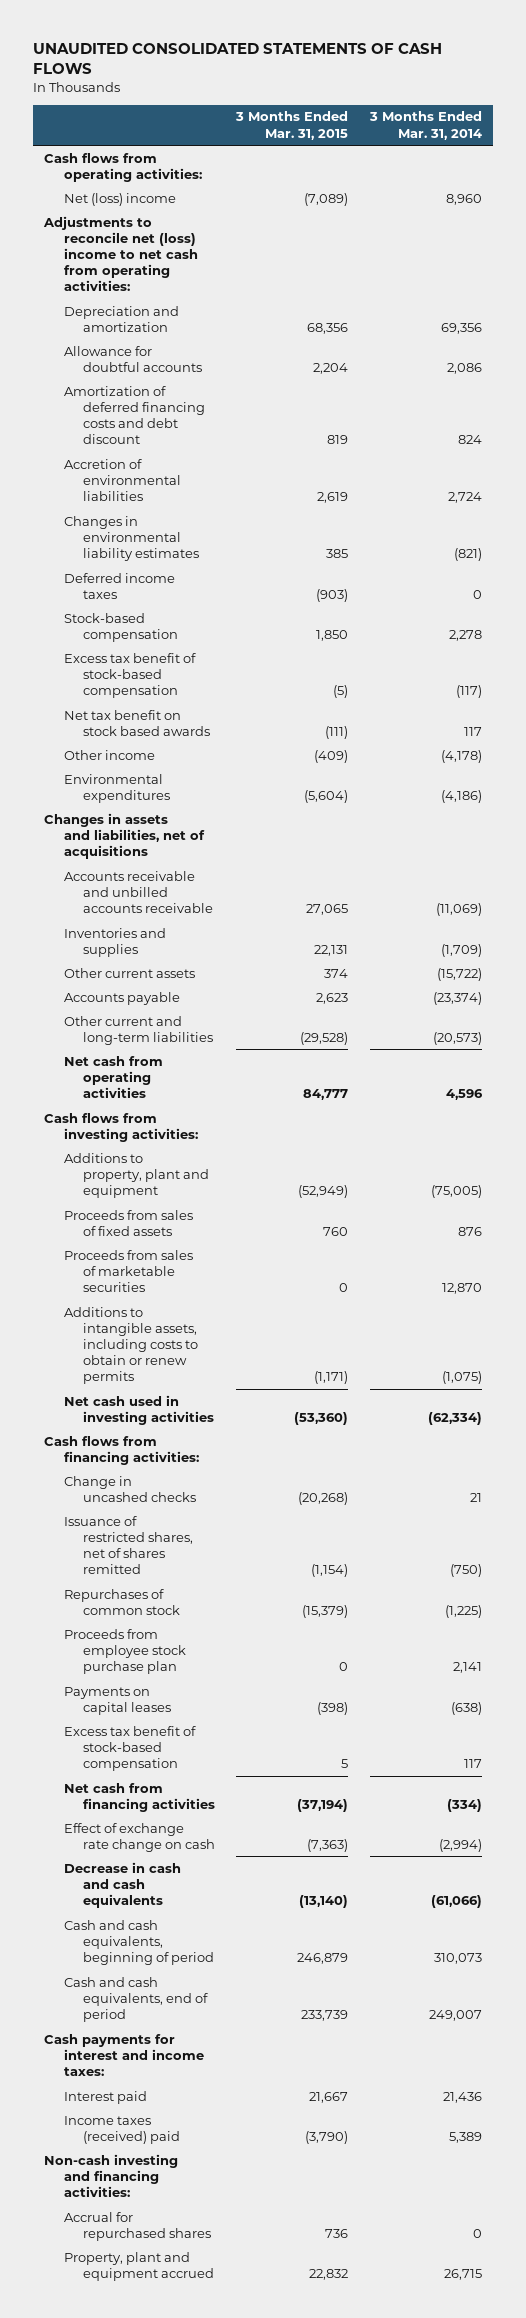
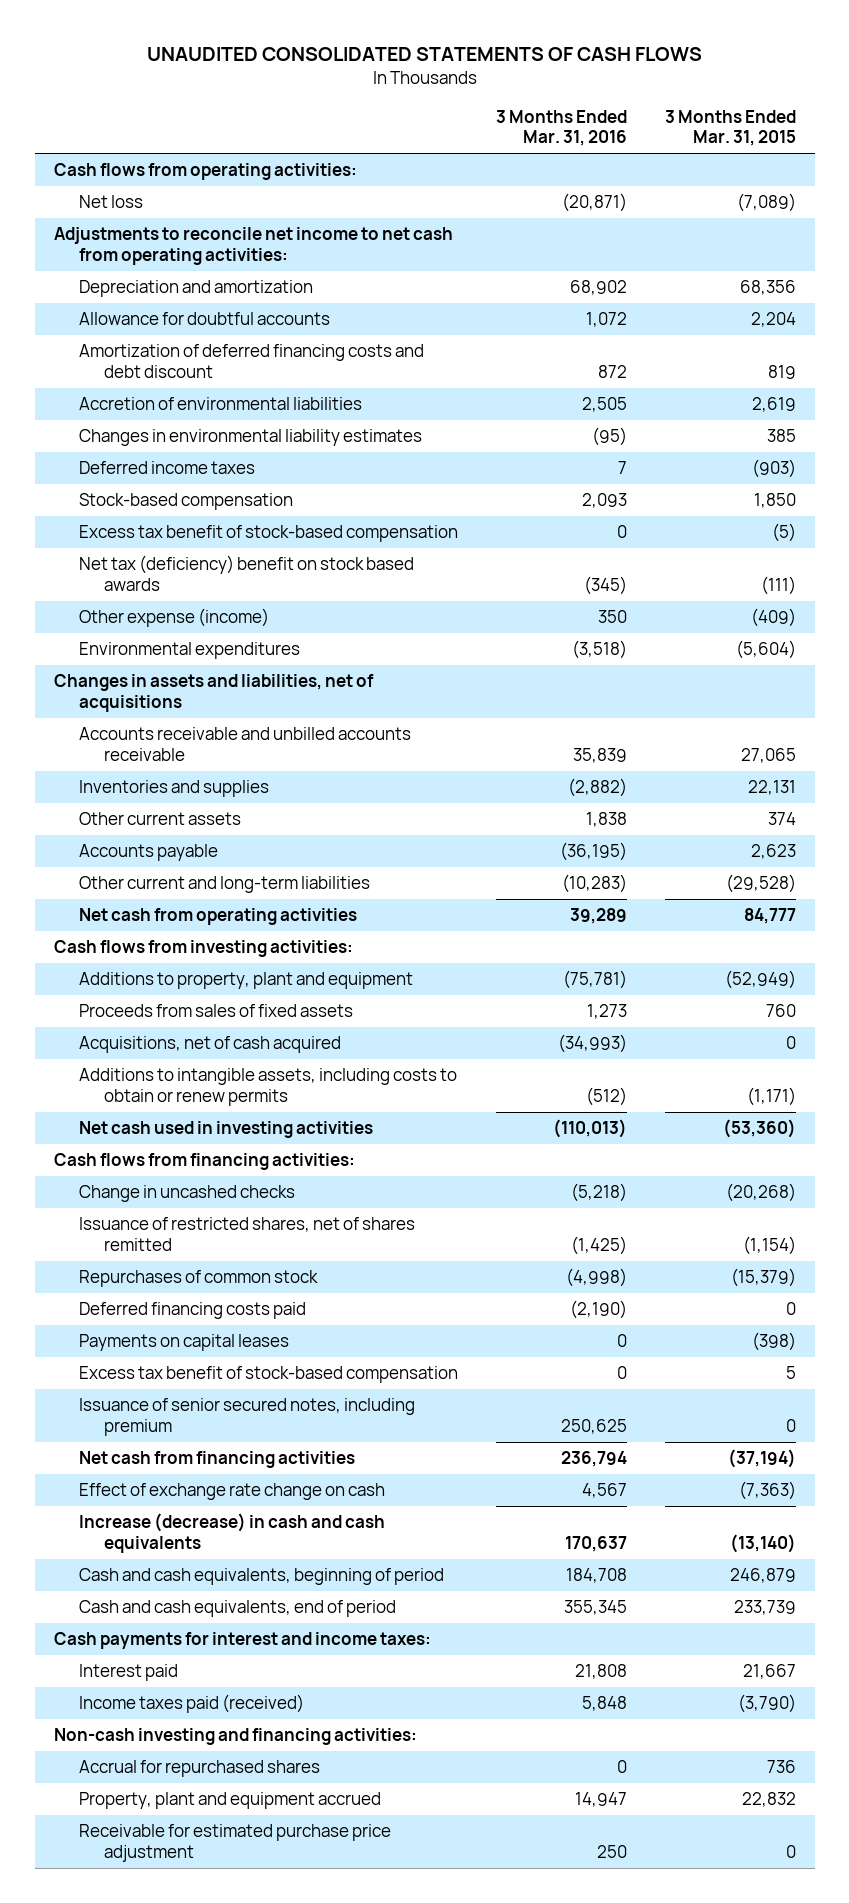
[368,111,482,140] 3 Months Ended Mar. 31, 2014 -> none
none -> [495,109,627,147] 3 Months Ended Mar. 31, 2016
[63,192,176,206] Net (loss) income -> [78,195,143,209] Net loss
[43,215,198,291] Adjustments to reconcile net (loss) income to net cash from operating activities: -> [53,227,453,265] Adjustments to reconcile net income to net cash from operating activities:
[63,709,210,736] Net tax benefit on stock based awards -> [78,555,414,591] Net tax (deficiency) benefit on stock based awards
[63,749,155,760] Other income -> [78,608,269,628] Other expense (income)
[63,1249,193,1292] Proceeds from sales of marketable securities -> none
none -> [78,1036,341,1054] Acquisitions, net of cash acquired
[63,1628,186,1674] Proceeds from employee stock purchase plan -> none
none -> [78,1302,306,1320] Deferred financing costs paid
none -> [78,1398,415,1436] Issuance of senior secured notes, including premium
[63,1861,181,1908] Decrease in cash and cash equivalents -> [78,1513,385,1553] Increase (decrease) in cash and cash equivalents
[63,2115,180,2144] Income taxes (received) paid -> [78,1694,304,1714] Income taxes paid (received)
none -> [78,1824,391,1862] Receivable for estimated purchase price adjustment

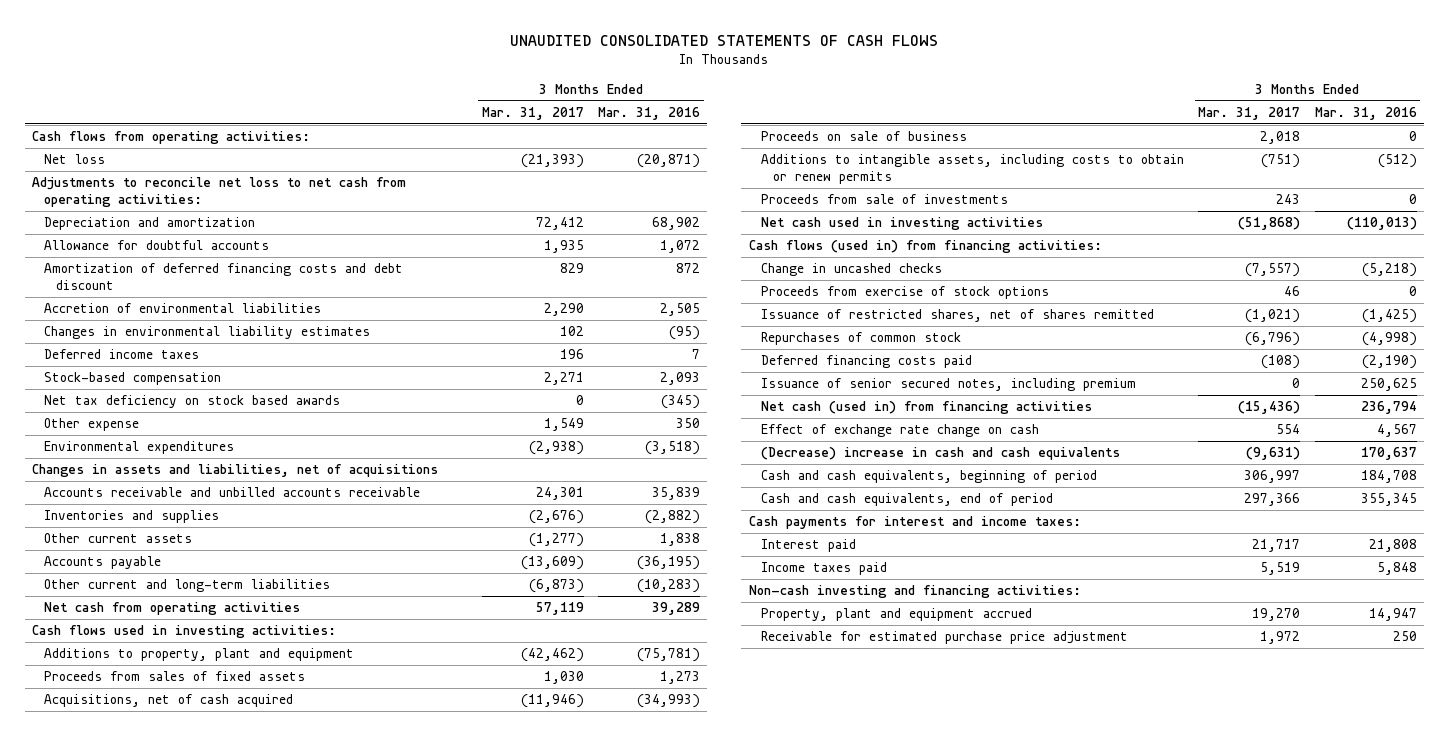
[664,109,796,147] 3 Months Ended Mar. 31, 2015 -> none
none -> [481,106,584,120] Mar. 31, 2017
[53,227,453,265] Adjustments to reconcile net income to net cash from operating activities: -> [31,177,406,208] Adjustments to reconcile net loss to net cash from operating activities:
[78,525,458,543] Excess tax benefit of stock-based compensation -> none
[78,555,414,591] Net tax (deficiency) benefit on stock based awards -> [43,395,340,409] Net tax deficiency on stock based awards
[78,608,269,628] Other expense (income) -> [43,418,139,432] Other expense
[53,940,353,958] Cash flows from investing activities: -> [31,625,336,639] Cash flows used in investing activities:
none -> [760,131,967,142] Proceeds on sale of business
none -> [760,194,1008,205] Proceeds from sale of investments
[53,1153,355,1171] Cash flows from financing activities: -> [748,240,1102,254] Cash flows (used in) from financing activities:
none -> [760,286,1049,300] Proceeds from exercise of stock options
[78,1334,289,1352] Payments on capital leases -> none
[78,1366,458,1384] Excess tax benefit of stock-based compensation -> none
[78,1451,355,1469] Net cash from financing activities -> [760,401,1092,415] Net cash (used in) from financing activities
[78,1513,385,1553] Increase (decrease) in cash and cash equivalents -> [760,447,1120,461] (Decrease) increase in cash and cash equivalents
[78,1694,304,1714] Income taxes paid (received) -> [760,562,887,576] Income taxes paid
[78,1760,320,1778] Accrual for repurchased shares -> none

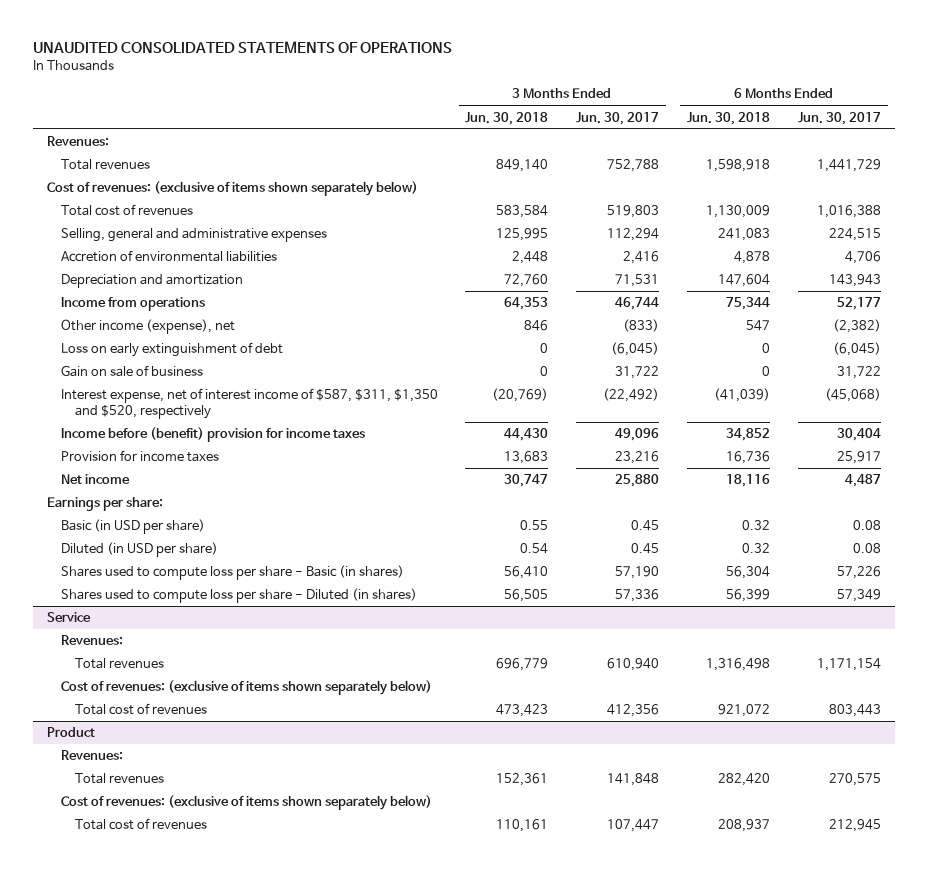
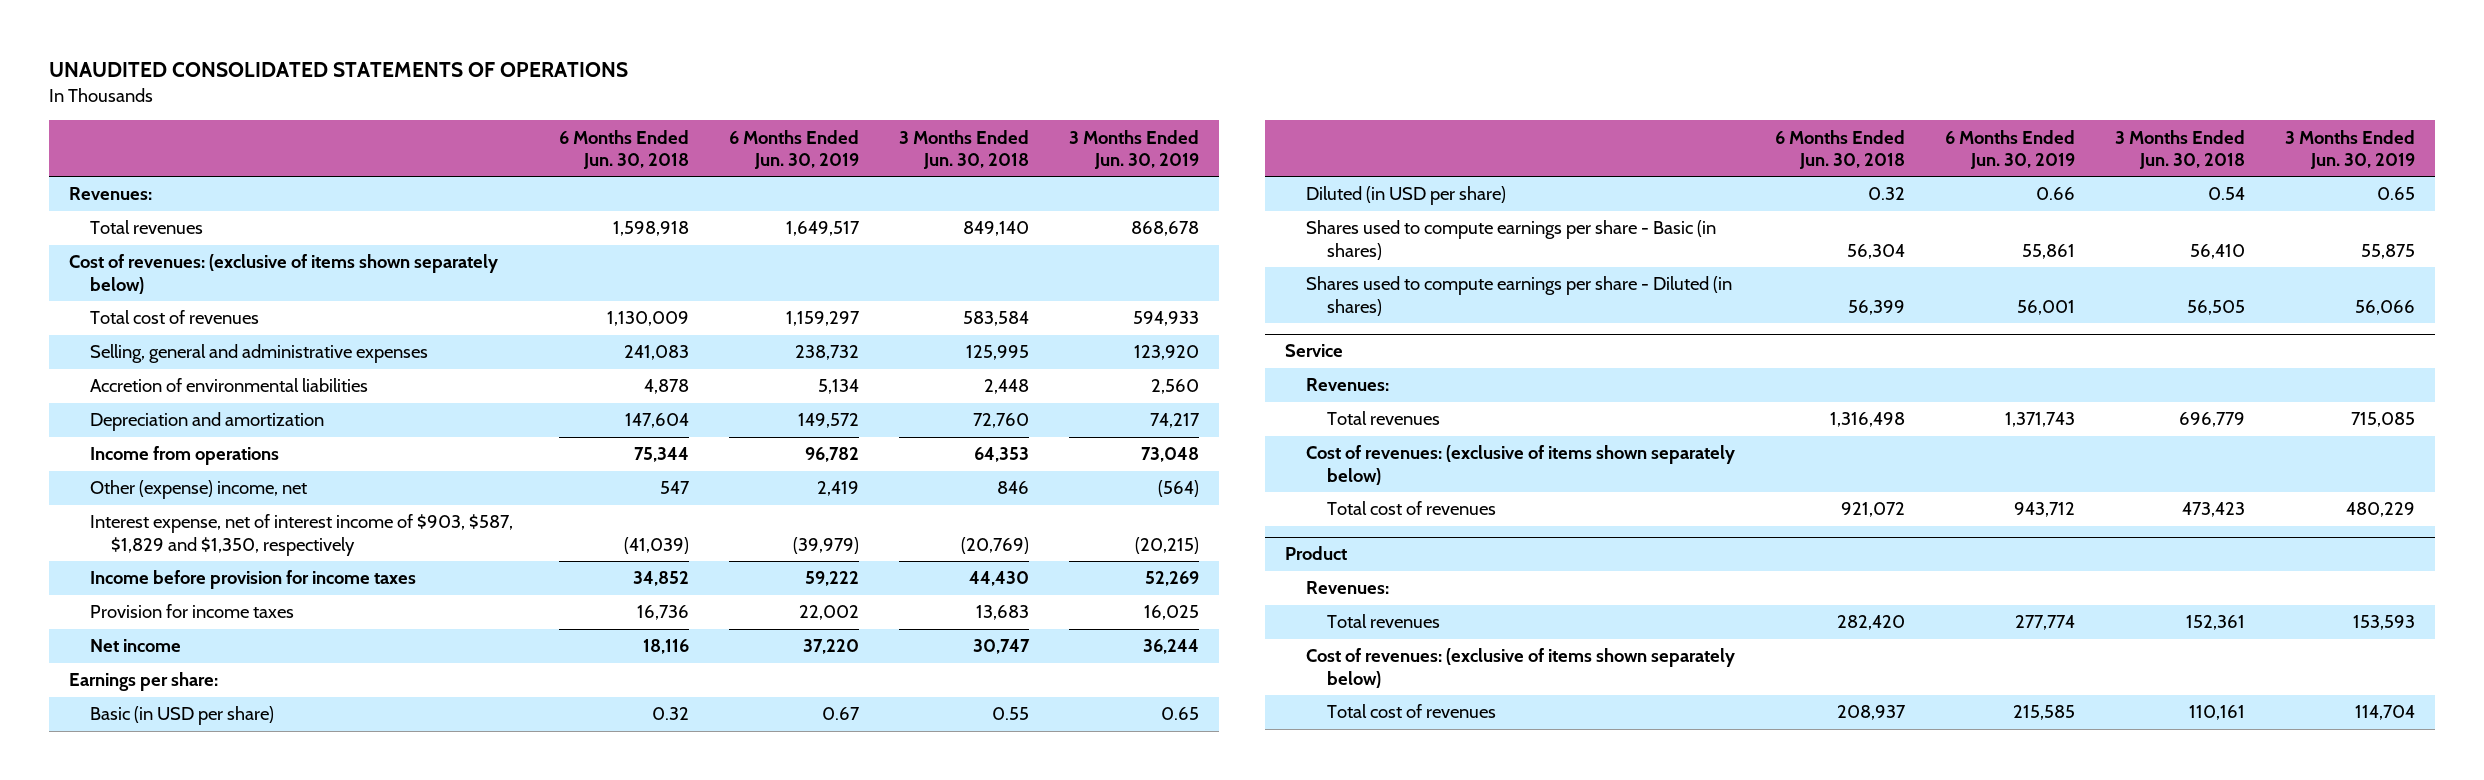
[576,111,660,125] Jun. 30, 2017 -> none
[797,111,881,125] Jun. 30, 2017 -> none
none -> [728,129,859,169] 6 Months Ended Jun. 30, 2019
none -> [1068,129,1199,169] 3 Months Ended Jun. 30, 2019
[60,342,283,358] Loss on early extinguishment of debt -> none
[60,365,203,378] Gain on sale of business -> none
[60,319,235,335] Other income (expense), net -> [89,480,307,500] Other (expense) income, net
[60,388,438,419] Interest expense, net of interest income of $587, $311, $1,350 and $520, respectively -> [89,514,513,556] Interest expense, net of interest income of $903, $587, $1,829 and $1,350, respectively
[60,427,365,443] Income before (benefit) provision for income taxes -> [89,570,416,590] Income before provision for income taxes
[60,565,404,581] Shares used to compute loss per share - Basic (in shares) -> [1305,220,1716,260] Shares used to compute earnings per share - Basic (in shares)
[60,588,417,604] Shares used to compute loss per share - Diluted (in shares) -> [1305,276,1732,316] Shares used to compute earnings per share - Diluted (in shares)

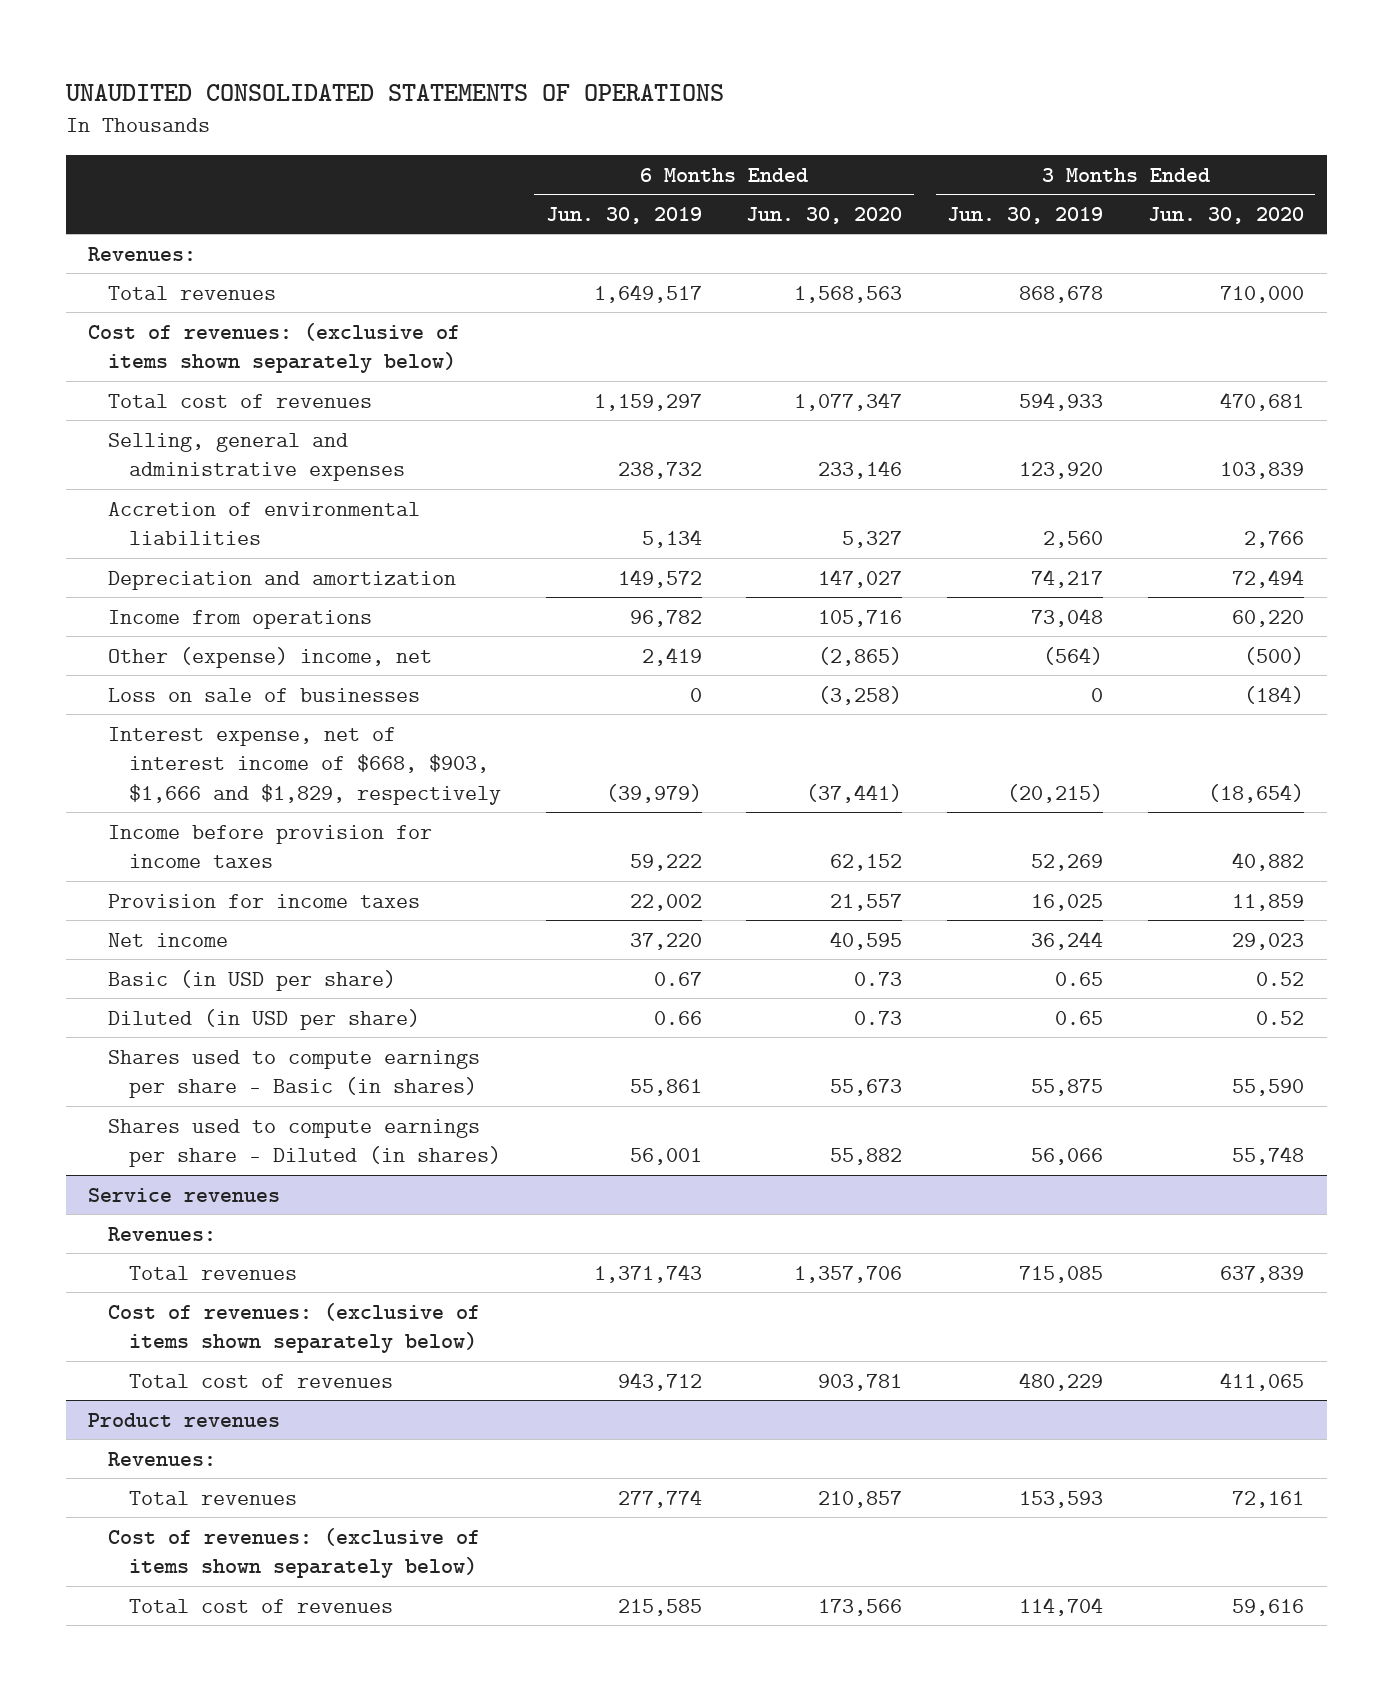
[558,129,689,169] 6 Months Ended Jun. 30, 2018 -> none
[898,129,1029,169] 3 Months Ended Jun. 30, 2018 -> none
none -> [746,206,903,224] Jun. 30, 2020
none -> [1148,206,1305,224] Jun. 30, 2020
none -> [108,687,421,702] Loss on sale of businesses
[89,514,513,556] Interest expense, net of interest income of $903, $587, $1,829 and $1,350, respectively -> [108,726,501,805] Interest expense, net of interest income of $668, $903, $1,666 and $1,829, respectively
[68,672,218,692] Earnings per share: -> none
[1284,344,1343,358] Service -> [88,1187,281,1202] Service revenues
[1284,546,1347,561] Product -> [88,1412,281,1427] Product revenues

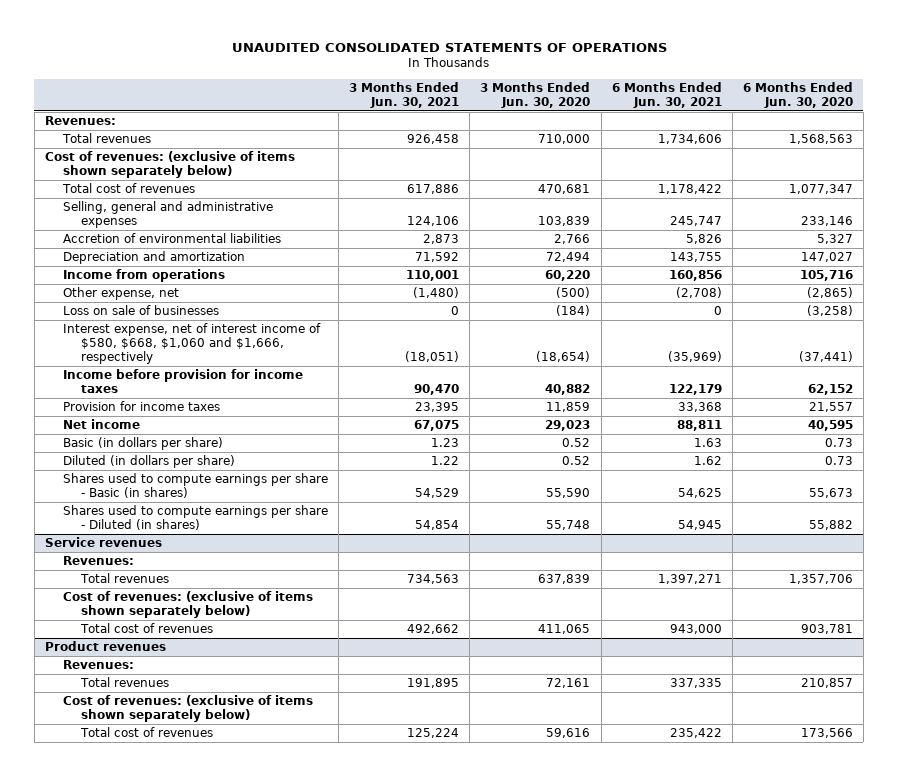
[545,206,702,224] Jun. 30, 2019 -> none
[947,206,1104,224] Jun. 30, 2019 -> none
none -> [349,81,460,108] 3 Months Ended Jun. 30, 2021
none -> [611,81,722,108] 6 Months Ended Jun. 30, 2021
[108,646,433,668] Other (expense) income, net -> [63,287,180,301] Other expense, net
[108,726,501,805] Interest expense, net of interest income of $668, $903, $1,666 and $1,829, respectively -> [63,323,322,365] Interest expense, net of interest income of $580, $668, $1,060 and $1,666, respectively
[108,969,397,991] Basic (in USD per share) -> [63,437,224,451] Basic (in dollars per share)
[108,1008,421,1030] Diluted (in USD per share) -> [63,455,236,469] Diluted (in dollars per share)

